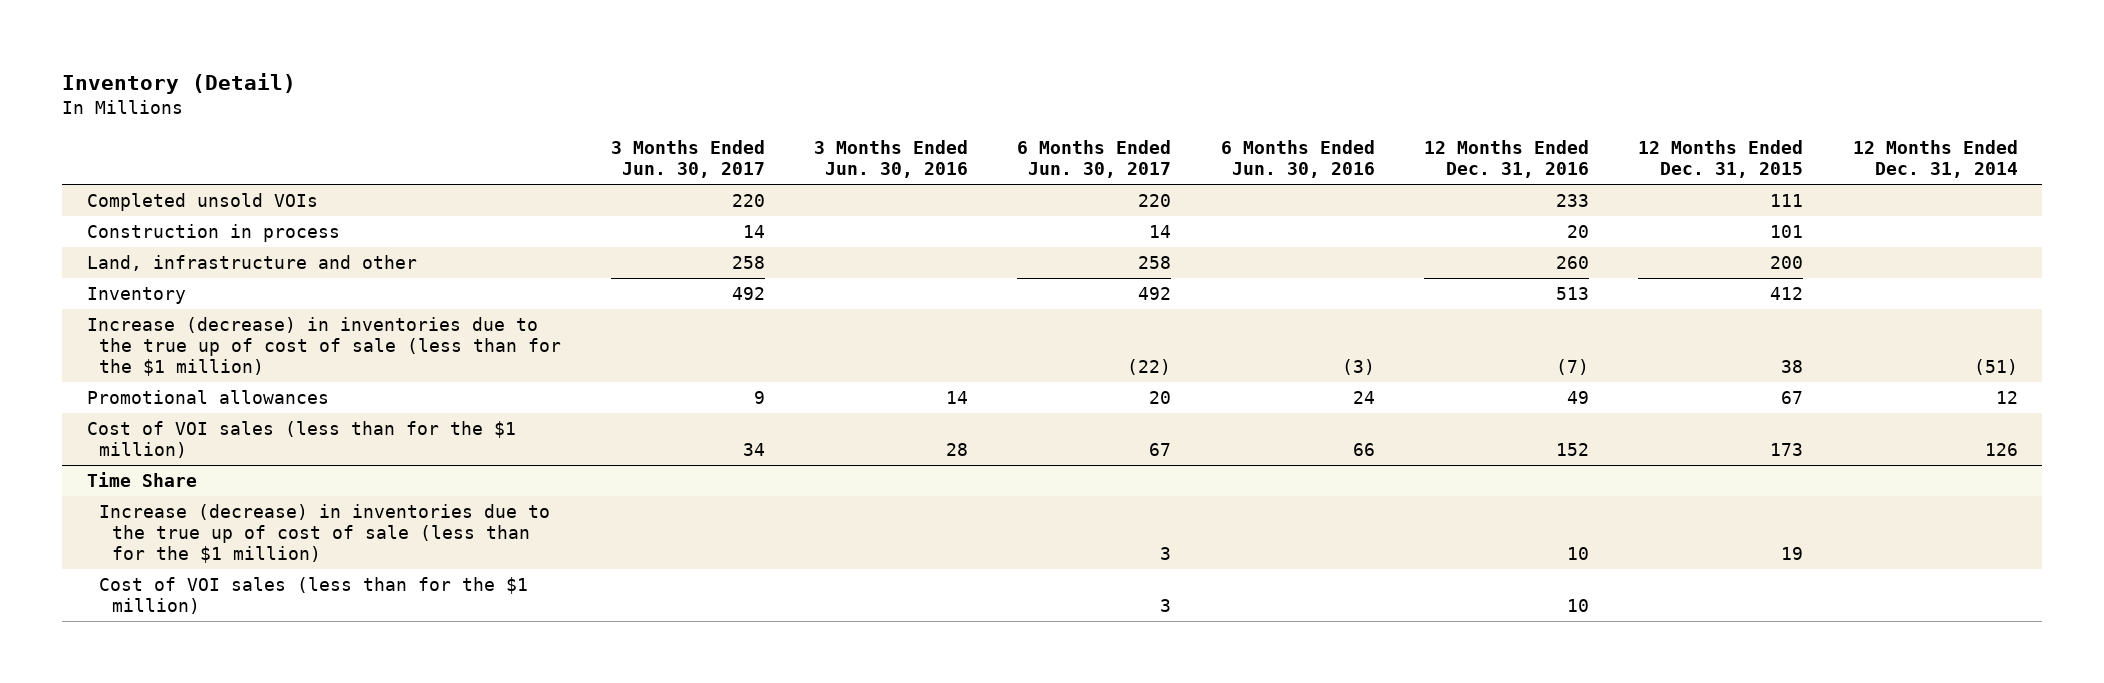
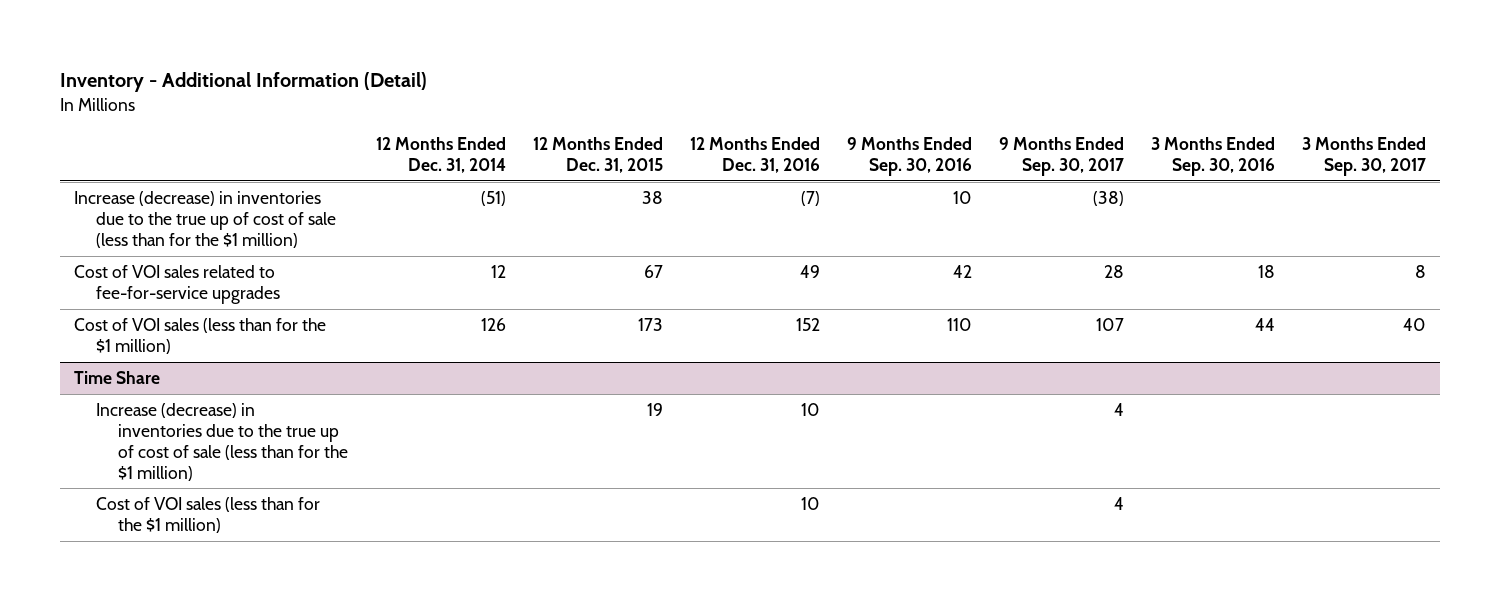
[62,72,297,94] Inventory (Detail) -> [60,72,428,93] Inventory - Additional Information (Detail)
[610,140,765,179] 3 Months Ended Jun. 30, 2017 -> none
[814,140,969,179] 3 Months Ended Jun. 30, 2016 -> none
[1017,140,1172,179] 6 Months Ended Jun. 30, 2017 -> none
[1220,140,1375,179] 6 Months Ended Jun. 30, 2016 -> none
none -> [846,137,972,177] 9 Months Ended Sep. 30, 2016
none -> [999,137,1125,177] 9 Months Ended Sep. 30, 2017
none -> [1151,137,1276,177] 3 Months Ended Sep. 30, 2016
none -> [1302,137,1427,177] 3 Months Ended Sep. 30, 2017
[86,193,318,212] Completed unsold VOIs -> none
[86,224,340,243] Construction in process -> none
[86,255,417,272] Land, infrastructure and other -> none
[86,287,186,305] Inventory -> none
[86,390,329,405] Promotional allowances -> [73,264,281,304] Cost of VOI sales related to fee-for-service upgrades

